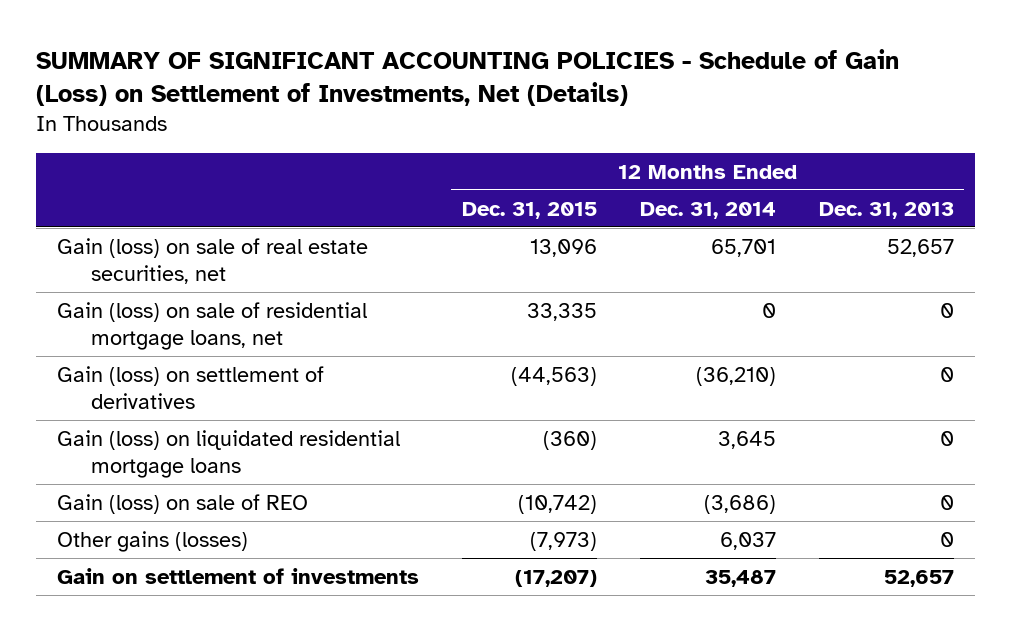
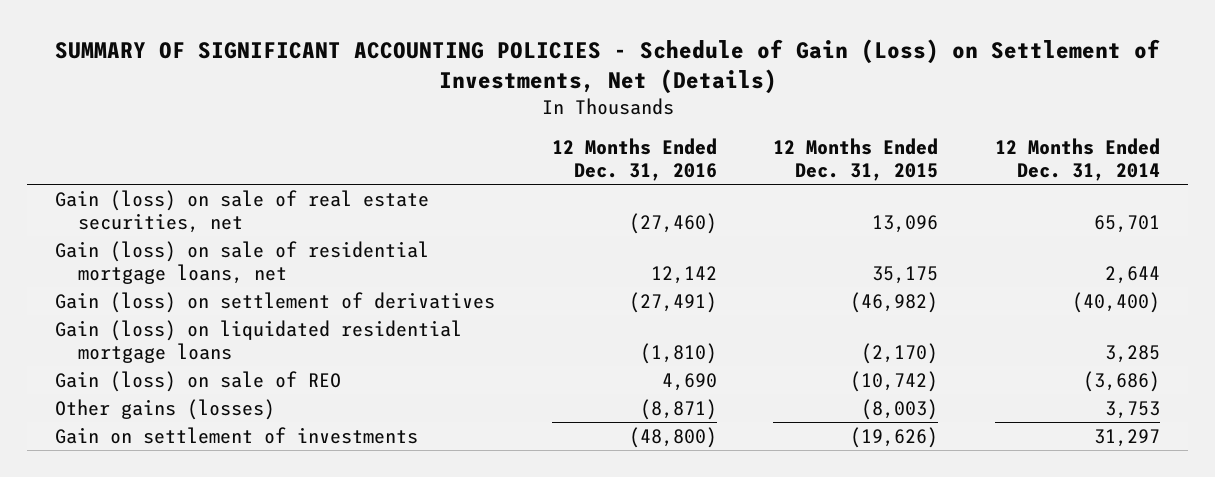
[818,201,954,219] Dec. 31, 2013 -> none
none -> [551,138,717,182] 12 Months Ended Dec. 31, 2016
[527,302,598,321] 33,335 -> [872,265,939,284] 35,175
[761,302,776,318] 0 -> [1104,265,1160,284] 2,644
[511,366,598,386] (44,563) -> [850,291,939,313] (46,982)
[695,366,776,386] (36,210) -> [1071,291,1160,313] (40,400)
[543,430,598,450] (360) -> [861,342,939,364] (2,170)
[717,430,776,449] 3,645 -> [1104,344,1160,363] 3,285
[530,531,598,551] (7,973) -> [861,398,939,420] (8,003)
[719,531,776,550] 6,037 -> [1104,400,1160,419] 3,753
[515,569,598,587] (17,207) -> [850,426,939,448] (19,626)
[704,569,776,587] 35,487 -> [1093,428,1160,447] 31,297

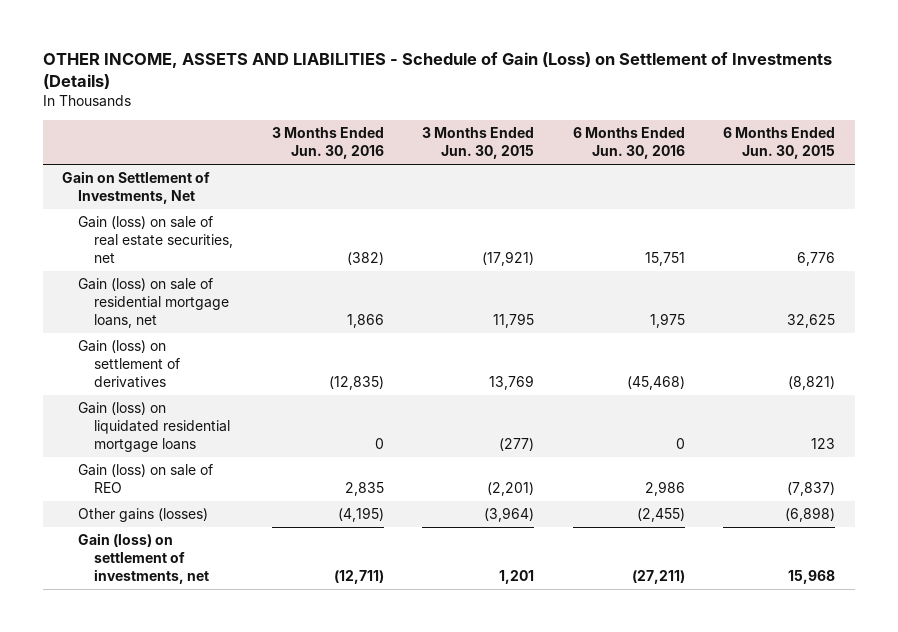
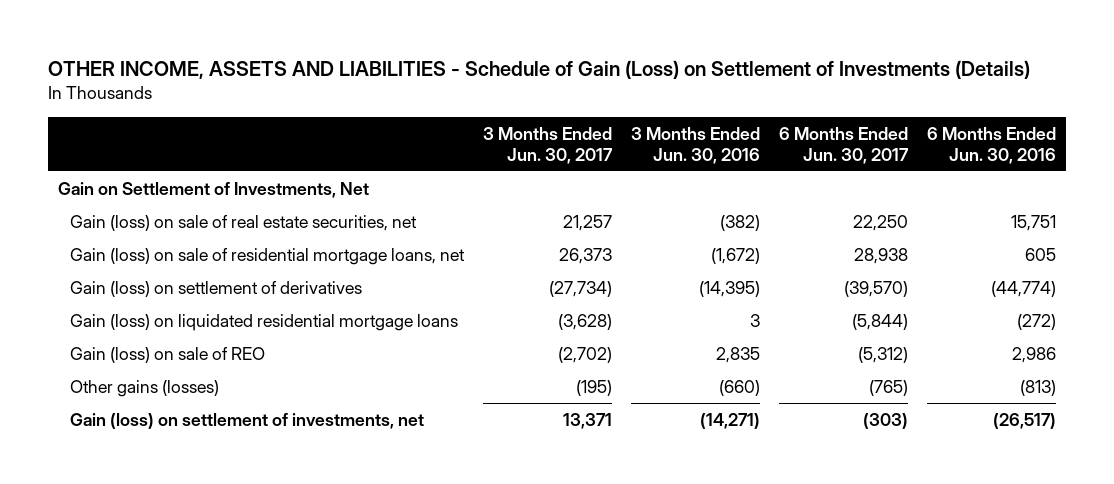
[422,127,535,160] 3 Months Ended Jun. 30, 2015 -> none
[723,127,836,160] 6 Months Ended Jun. 30, 2015 -> none
none -> [483,126,614,164] 3 Months Ended Jun. 30, 2017
none -> [779,126,910,164] 6 Months Ended Jun. 30, 2017
[346,314,384,329] 1,866 -> [711,247,761,264] (1,672)
[649,313,685,329] 1,975 -> [1025,247,1057,261] 605
[328,376,384,391] (12,835) -> [699,280,761,297] (14,395)
[626,376,685,391] (45,468) -> [991,280,1057,297] (44,774)
[374,438,384,450] 0 -> [750,313,761,327] 3
[675,438,685,450] 0 -> [1017,313,1057,330] (272)
[337,506,384,522] (4,195) -> [719,379,761,396] (660)
[636,507,685,522] (2,455) -> [1020,379,1057,396] (813)
[333,570,384,585] (12,711) -> [700,412,761,429] (14,271)
[631,570,685,585] (27,211) -> [993,412,1057,429] (26,517)

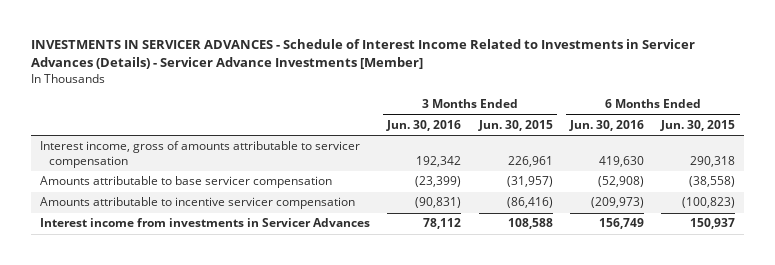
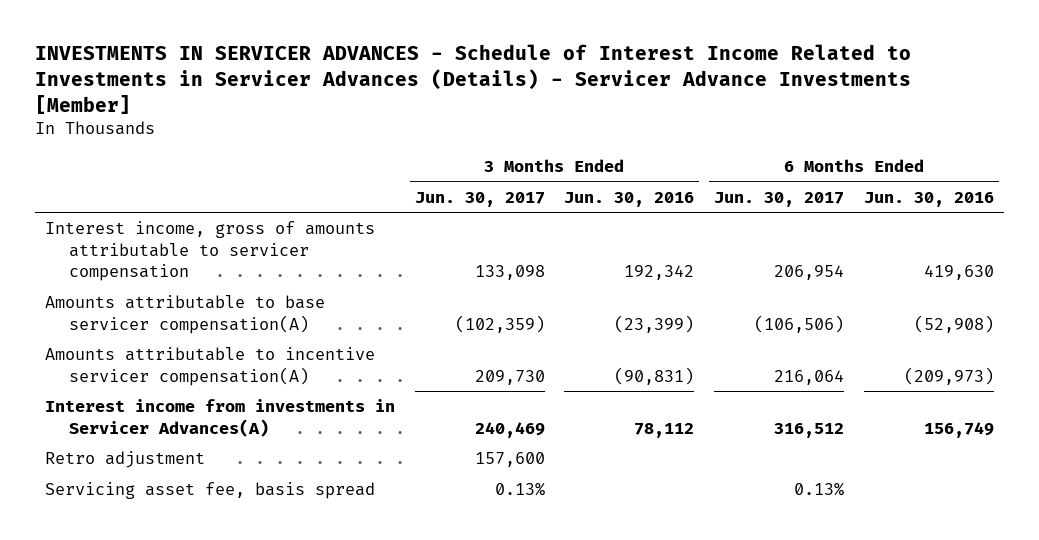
[477,120,553,132] Jun. 30, 2015 -> none
[660,120,736,132] Jun. 30, 2015 -> none
none -> [414,191,545,207] Jun. 30, 2017
none -> [714,191,845,207] Jun. 30, 2017
[39,176,332,189] Amounts attributable to base servicer compensation -> [44,295,325,334] Amounts attributable to base servicer compensation(A)
[39,197,355,210] Amounts attributable to incentive servicer compensation -> [44,347,375,386] Amounts attributable to incentive servicer compensation(A)
[39,218,370,228] Interest income from investments in Servicer Advances -> [44,399,395,437] Interest income from investments in Servicer Advances(A)
none -> [44,451,205,469] Retro adjustment
none -> [44,482,375,500] Servicing asset fee, basis spread

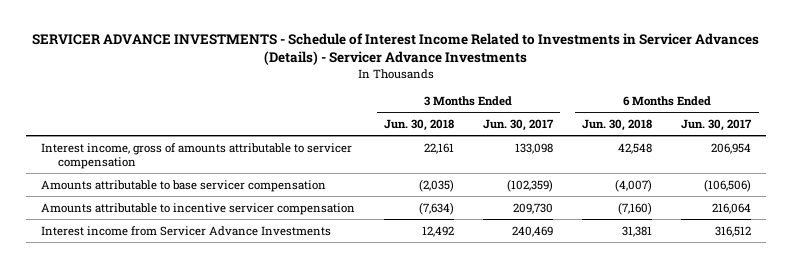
[34,44,911,114] INVESTMENTS IN SERVICER ADVANCES - Schedule of Interest Income Related to Investments in Servicer Advances (Details) - Servicer Advance Investments [Member] -> [32,33,760,66] SERVICER ADVANCE INVESTMENTS - Schedule of Interest Income Related to Investments in Servicer Advances (Details) - Servicer Advance Investments
[564,191,695,207] Jun. 30, 2016 -> none
[864,191,995,207] Jun. 30, 2016 -> none
none -> [383,118,454,131] Jun. 30, 2018
none -> [582,118,653,131] Jun. 30, 2018
[44,451,205,469] Retro adjustment -> none
[44,482,375,500] Servicing asset fee, basis spread -> none
[44,295,325,334] Amounts attributable to base servicer compensation(A) -> [40,179,326,192] Amounts attributable to base servicer compensation
[44,347,375,386] Amounts attributable to incentive servicer compensation(A) -> [40,202,355,215] Amounts attributable to incentive servicer compensation
[44,399,395,437] Interest income from investments in Servicer Advances(A) -> [40,225,331,236] Interest income from Servicer Advance Investments

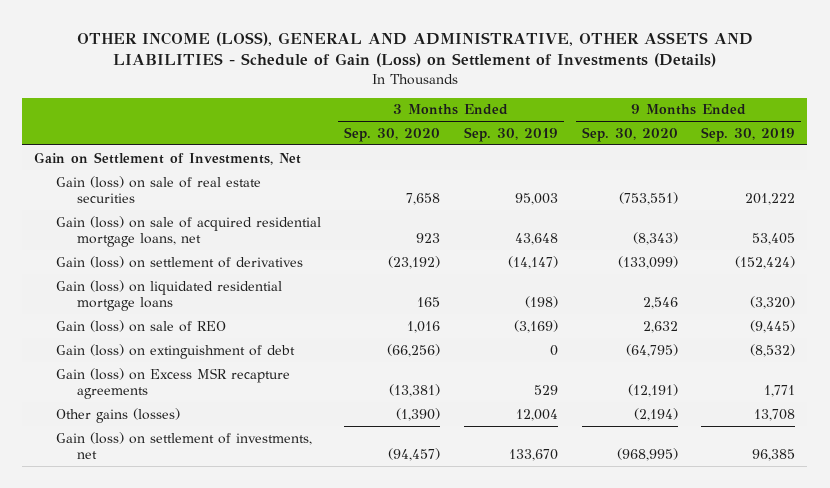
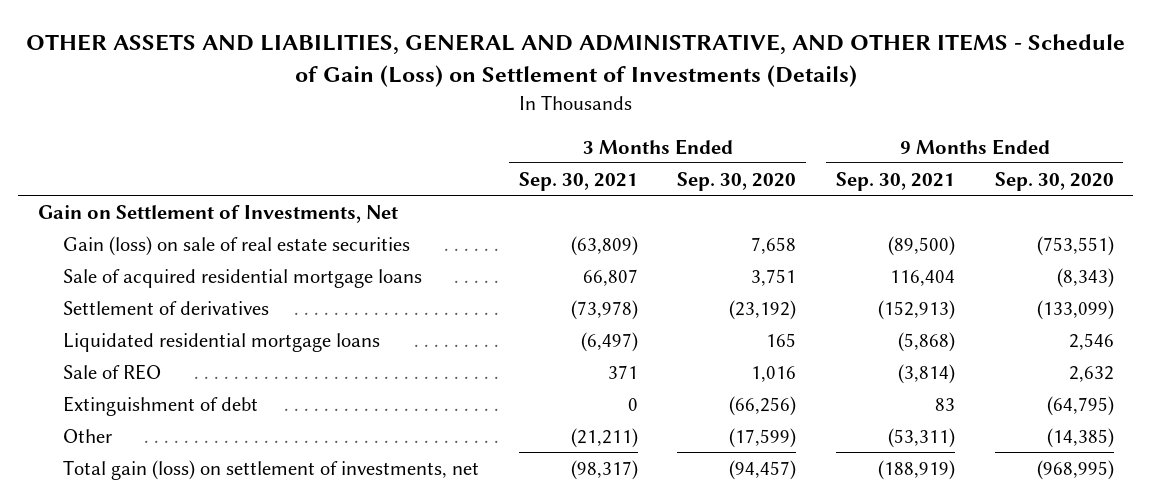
[76,31,753,68] OTHER INCOME (LOSS), GENERAL AND ADMINISTRATIVE, OTHER ASSETS AND LIABILITIES - Schedule of Gain (Loss) on Settlement of Investments (Details) -> [25,34,1125,88] OTHER ASSETS AND LIABILITIES, GENERAL AND ADMINISTRATIVE, AND OTHER ITEMS - Schedule of Gain (Loss) on Settlement of Investments (Details)
[463,126,558,142] Sep. 30, 2019 -> none
[701,126,796,142] Sep. 30, 2019 -> none
none -> [518,171,638,191] Sep. 30, 2021
none -> [835,171,955,191] Sep. 30, 2021
[55,367,290,399] Gain (loss) on Excess MSR recapture agreements -> none
[55,215,321,247] Gain (loss) on sale of acquired residential mortgage loans, net -> [63,268,423,288] Sale of acquired residential mortgage loans
[416,232,441,243] 923 -> [751,268,797,286] 3,751
[55,255,303,268] Gain (loss) on settlement of derivatives -> [63,300,270,315] Settlement of derivatives
[55,279,282,311] Gain (loss) on liquidated residential mortgage loans -> [63,332,381,352] Liquidated residential mortgage loans
[55,319,226,332] Gain (loss) on sale of REO -> [63,363,162,380] Sale of REO
[55,343,295,359] Gain (loss) on extinguishment of debt -> [63,395,259,416] Extinguishment of debt
[55,407,180,423] Other gains (losses) -> [63,428,113,443] Other
[396,407,441,421] (1,390) -> [729,427,797,448] (17,599)
[633,407,678,421] (2,194) -> [1046,427,1114,448] (14,385)
[55,431,312,459] Gain (loss) on settlement of investments, net -> [63,459,480,480] Total gain (loss) on settlement of investments, net

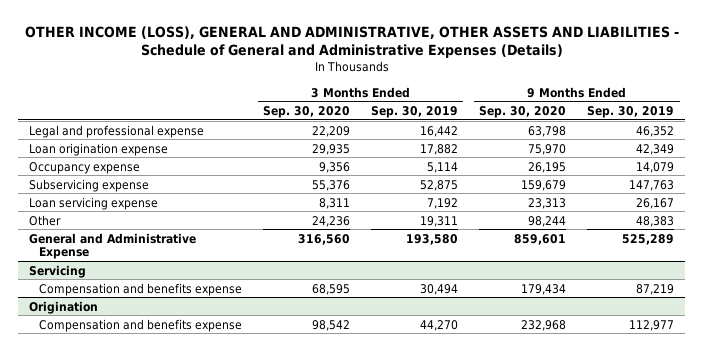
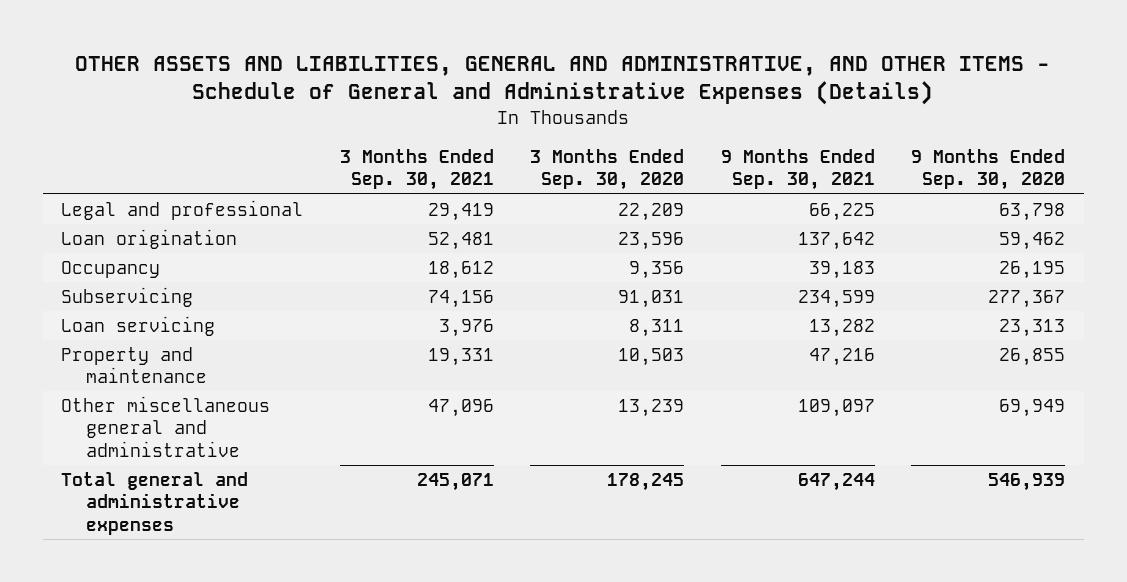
[24,25,679,59] OTHER INCOME (LOSS), GENERAL AND ADMINISTRATIVE, OTHER ASSETS AND LIABILITIES - Schedule of General and Administrative Expenses (Details) -> [75,56,1051,106] OTHER ASSETS AND LIABILITIES, GENERAL AND ADMINISTRATIVE, AND OTHER ITEMS - Schedule of General and Administrative Expenses (Details)
[371,106,459,119] Sep. 30, 2019 -> none
[587,106,675,119] Sep. 30, 2019 -> none
none -> [339,148,494,191] 3 Months Ended Sep. 30, 2021
none -> [720,148,875,191] 9 Months Ended Sep. 30, 2021
[29,264,87,278] Servicing -> none
[38,282,242,296] Compensation and benefits expense -> none
[29,300,99,314] Origination -> none
[38,318,242,332] Compensation and benefits expense -> none
[29,124,205,138] Legal and professional expense -> [61,199,304,220] Legal and professional
[29,142,169,156] Loan origination expense -> [61,228,238,249] Loan origination
[311,143,350,155] 29,935 -> [618,231,685,250] 23,596
[528,143,567,155] 75,970 -> [999,231,1066,250] 59,462
[29,161,141,174] Occupancy expense -> [61,260,161,278] Occupancy
[29,178,150,192] Subservicing expense -> [61,286,194,307] Subservicing
[311,179,350,191] 55,376 -> [618,289,685,308] 91,031
[521,179,567,191] 159,679 -> [988,289,1066,308] 277,367
[29,196,159,210] Loan servicing expense -> [61,315,216,336] Loan servicing
none -> [61,346,207,384] Property and maintenance
[29,214,62,226] Other -> [61,395,271,458] Other miscellaneous general and administrative
[311,215,350,227] 24,236 -> [618,398,685,417] 13,239
[528,215,567,227] 98,244 -> [999,398,1066,417] 69,949
[29,232,197,260] General and Administrative Expense -> [61,471,249,536] Total general and administrative expenses
[297,233,350,245] 316,560 -> [607,472,685,491] 178,245
[514,233,567,245] 859,601 -> [988,472,1066,491] 546,939

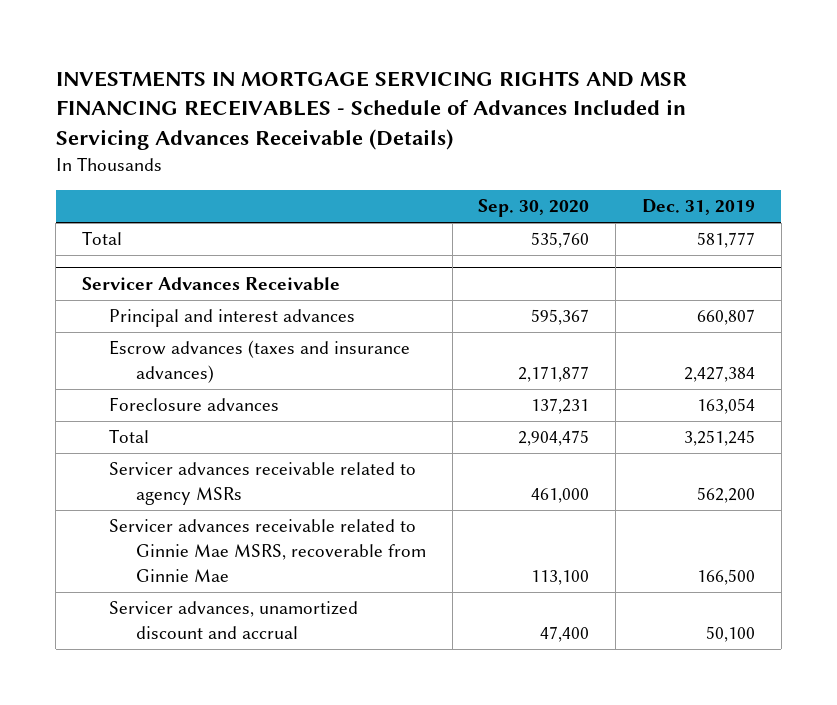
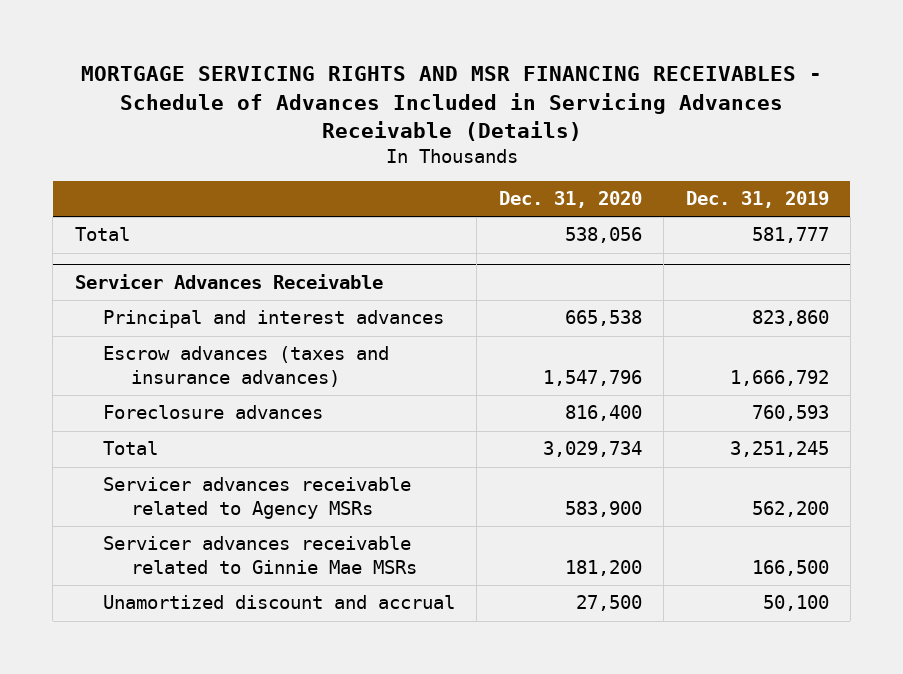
[55,70,687,150] INVESTMENTS IN MORTGAGE SERVICING RIGHTS AND MSR FINANCING RECEIVABLES - Schedule of Advances Included in Servicing Advances Receivable (Details) -> [80,66,822,141] MORTGAGE SERVICING RIGHTS AND MSR FINANCING RECEIVABLES - Schedule of Advances Included in Servicing Advances Receivable (Details)
[478,199,590,218] Sep. 30, 2020 -> none
none -> [498,191,642,209] Dec. 31, 2020
[697,309,756,326] 660,807 -> [751,310,829,327] 823,860
[684,366,756,383] 2,427,384 -> [729,369,829,386] 1,666,792
[697,398,756,415] 163,054 -> [751,405,829,422] 760,593
[108,462,416,506] Servicer advances receivable related to agency MSRs -> [103,477,412,519] Servicer advances receivable related to Agency MSRs
[108,519,426,582] Servicer advances receivable related to Ginnie Mae MSRS, recoverable from Ginnie Mae -> [103,536,418,574] Servicer advances receivable related to Ginnie Mae MSRs
[108,601,358,640] Servicer advances, unamortized discount and accrual -> [103,595,456,610] Unamortized discount and accrual

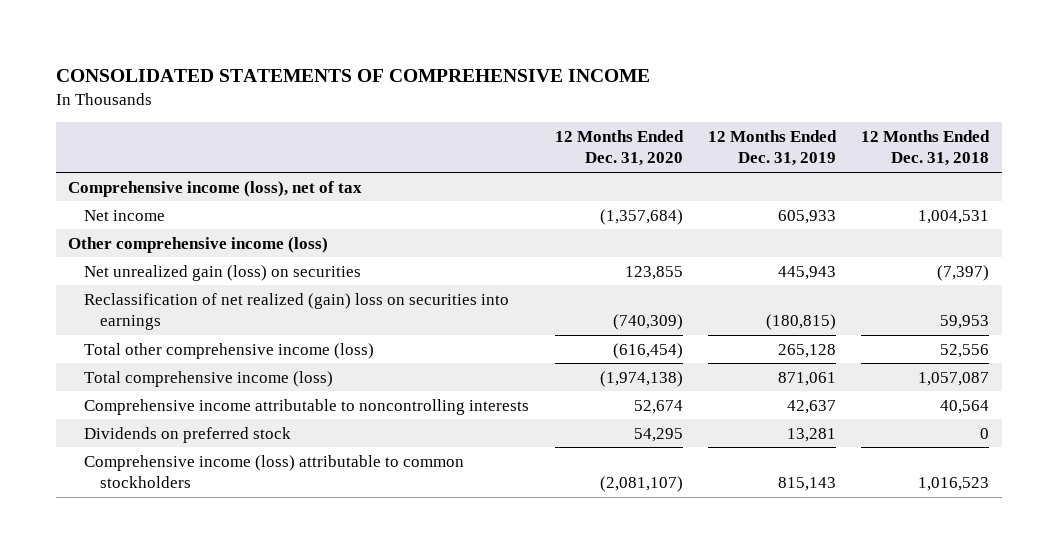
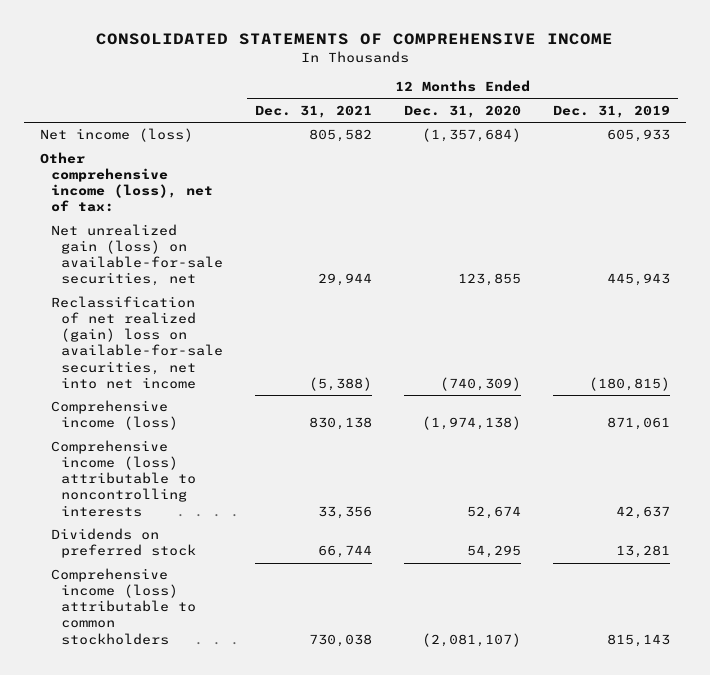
[861,129,991,167] 12 Months Ended Dec. 31, 2018 -> none
none -> [255,104,373,118] Dec. 31, 2021
[68,180,363,197] Comprehensive income (loss), net of tax -> none
[84,342,375,359] Total other comprehensive income (loss) -> none
[84,209,166,221] Net income -> [40,128,194,143] Net income (loss)
[68,236,329,253] Other comprehensive income (loss) -> [40,152,213,213] Other comprehensive income (loss), net of tax:
[84,264,362,281] Net unrealized gain (loss) on securities -> [50,224,224,287] Net unrealized gain (loss) on available-for-sale securities, net
[84,292,510,331] Reclassification of net realized (gain) loss on securities into earnings -> [50,296,224,389] Reclassification of net realized (gain) loss on available-for-sale securities, net into net income
[84,370,334,387] Total comprehensive income (loss) -> [50,400,179,431] Comprehensive income (loss)
[84,398,530,415] Comprehensive income attributable to noncontrolling interests -> [50,440,197,517] Comprehensive income (loss) attributable to noncontrolling interests

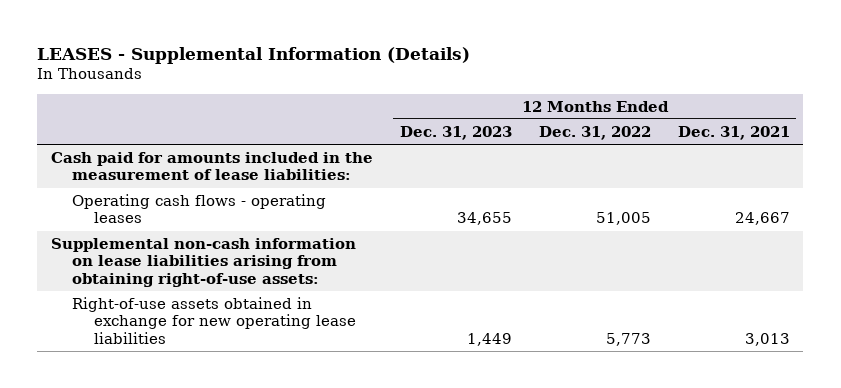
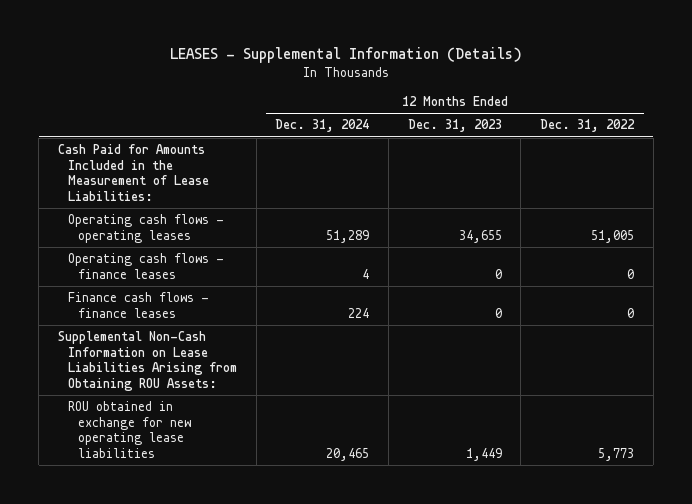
[677,125,790,140] Dec. 31, 2021 -> none
none -> [275,119,370,133] Dec. 31, 2024
[50,151,373,181] Cash paid for amounts included in the measurement of lease liabilities: -> [57,144,209,201] Cash Paid for Amounts Included in the Measurement of Lease Liabilities:
none -> [67,253,224,279] Operating cash flows - finance leases
none -> [67,292,209,318] Finance cash flows - finance leases
[50,237,356,287] Supplemental non-cash information on lease liabilities arising from obtaining right-of-use assets: -> [57,331,237,391] Supplemental Non-Cash Information on Lease Liabilities Arising from Obtaining ROU Assets:
[72,296,356,344] Right-of-use assets obtained in exchange for new operating lease liabilities -> [67,401,192,458] ROU obtained in exchange for new operating lease liabilities

